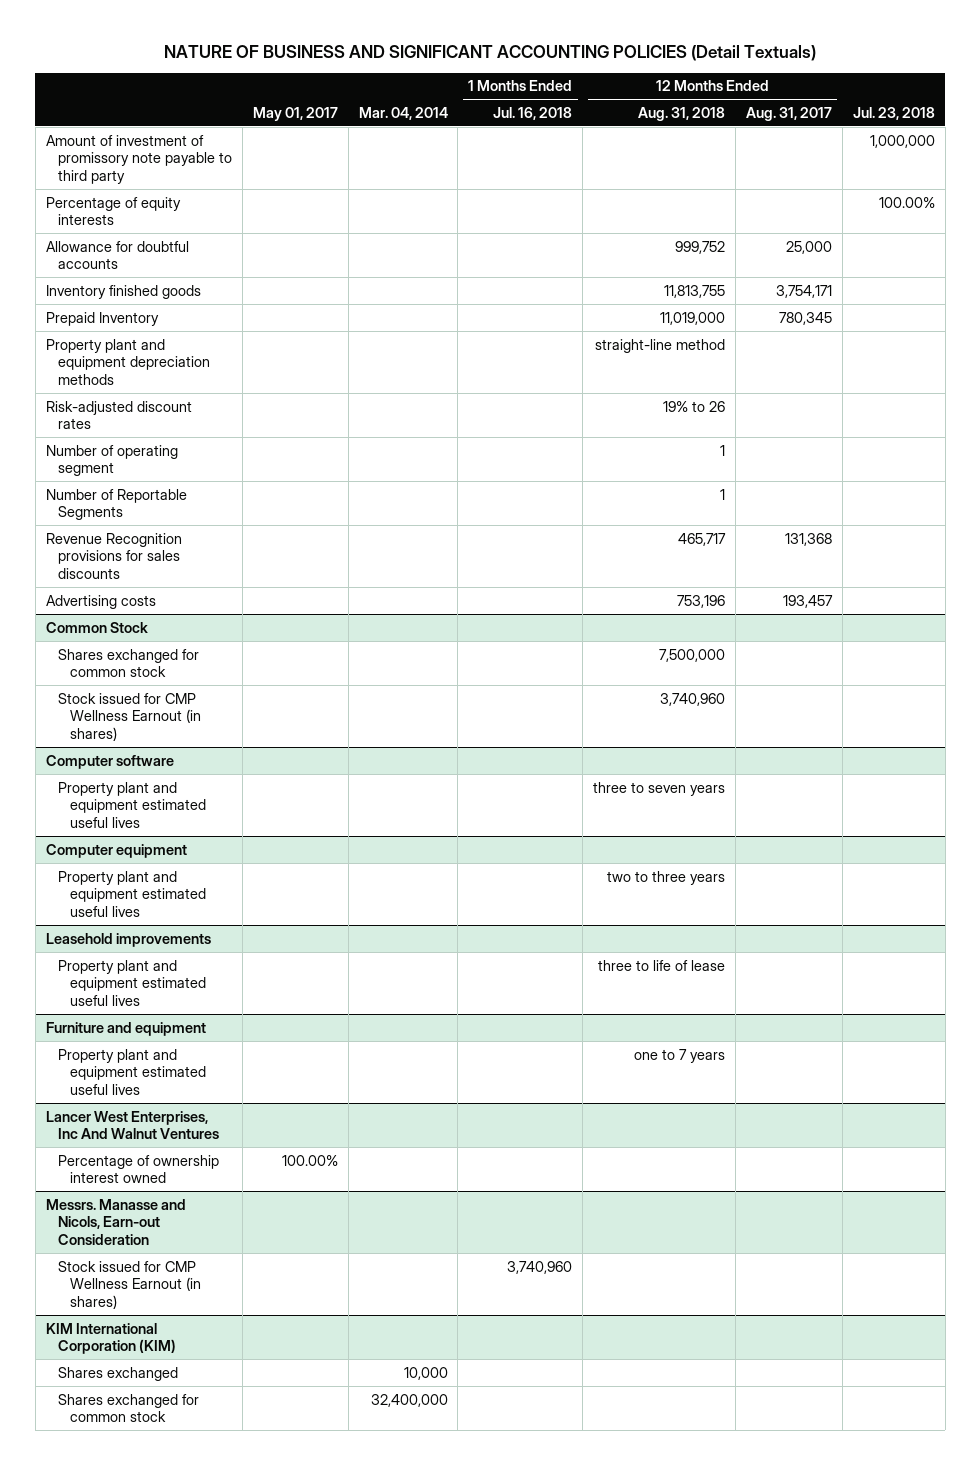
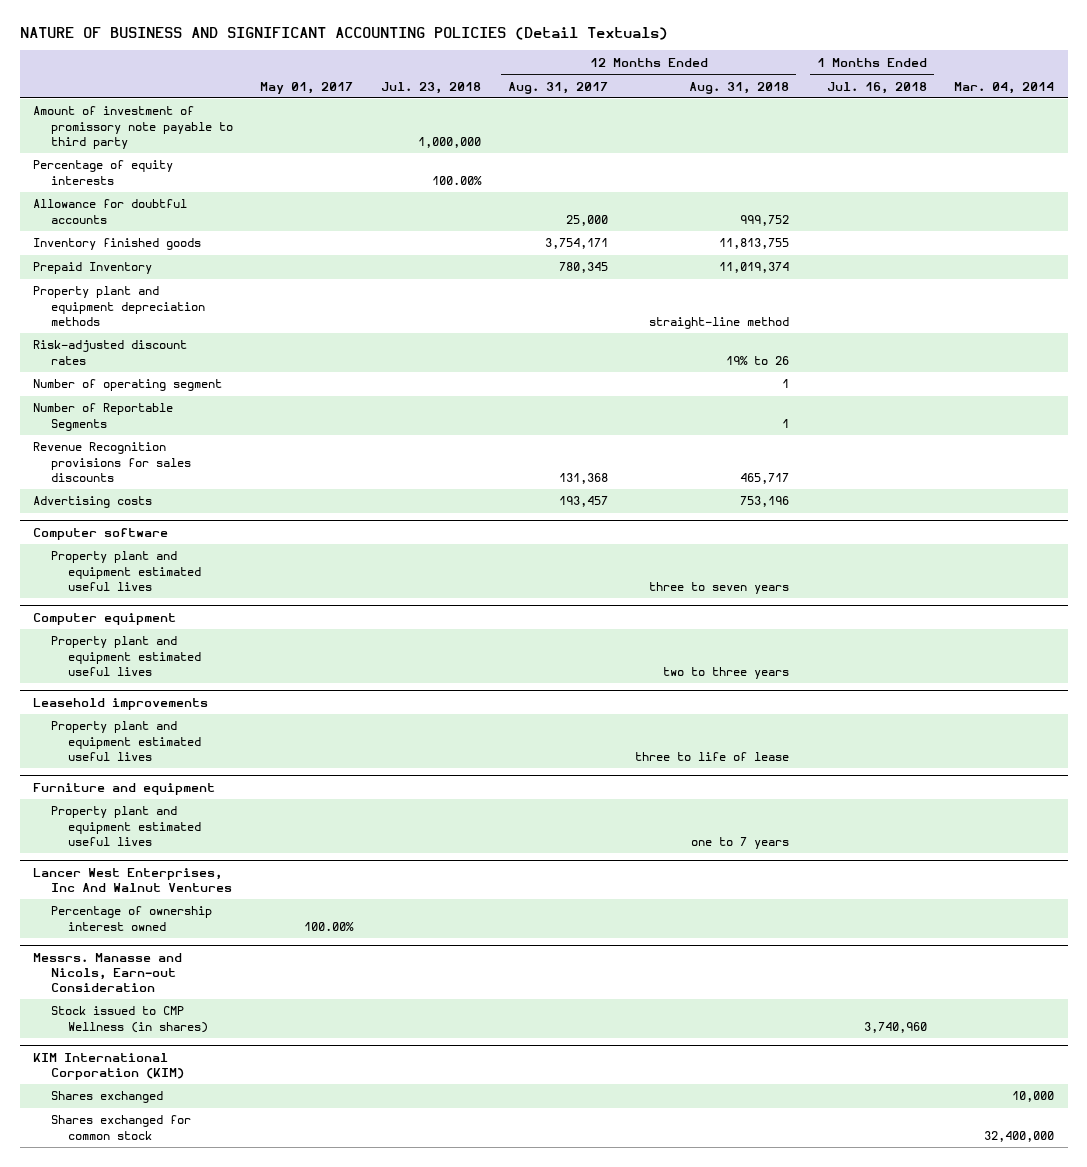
[660,311,726,325] 11,019,000 -> [719,262,790,274] 11,019,374
[45,621,148,633] Common Stock -> none
[57,648,199,678] Shares exchanged for common stock -> none
[57,692,202,742] Stock issued for CMP Wellness Earnout (in shares) -> none
[57,1260,202,1310] Stock issued for CMP Wellness Earnout (in shares) -> [50,1006,209,1033] Stock issued to CMP Wellness (in shares)

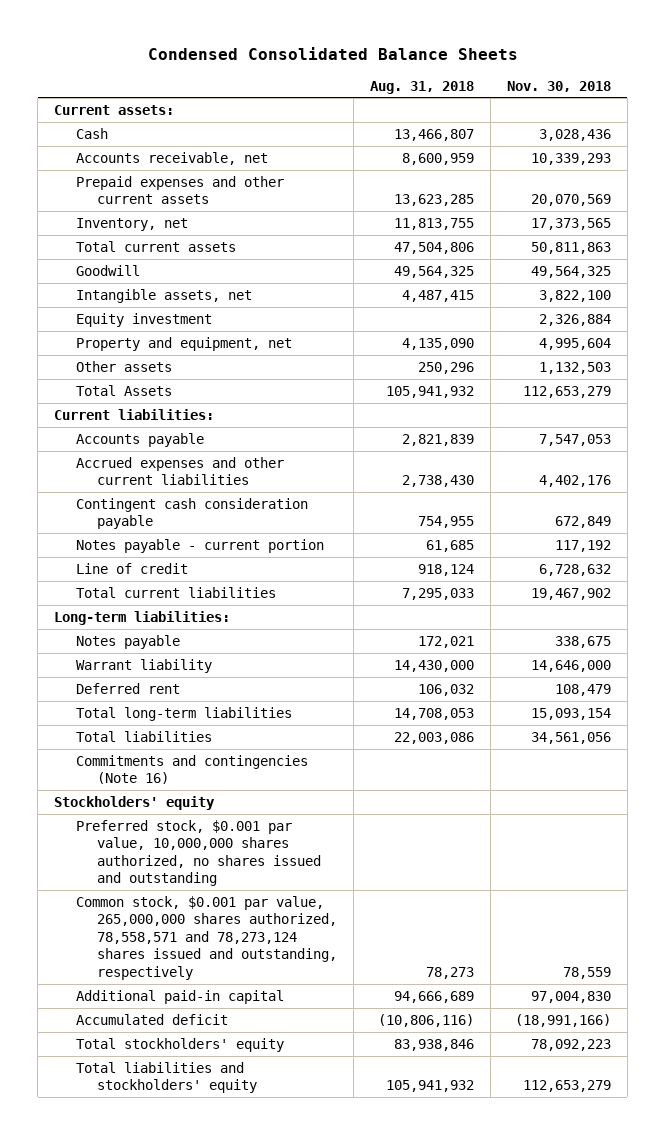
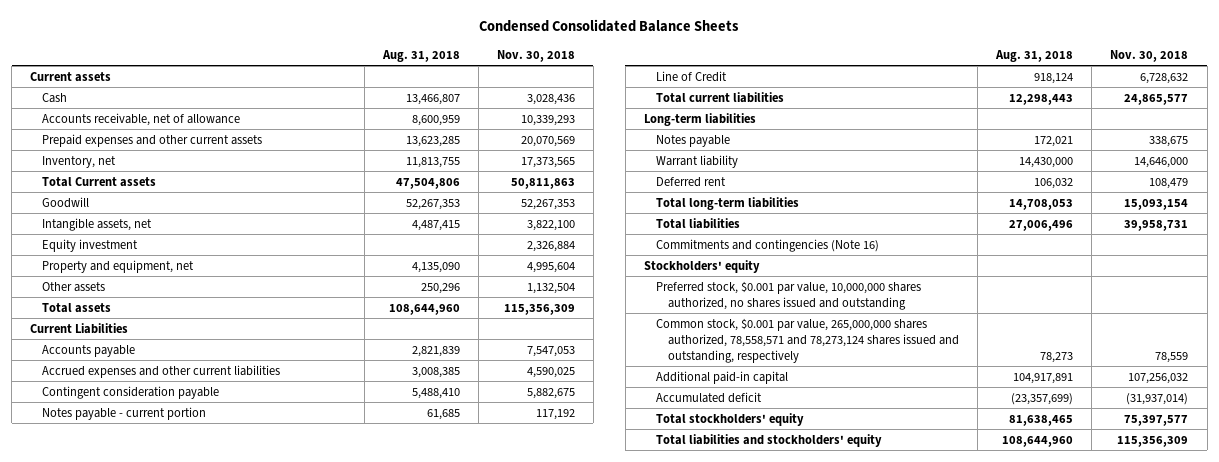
[54,104,175,115] Current assets: -> [30,71,112,82] Current assets
[75,151,268,165] Accounts receivable, net -> [42,112,241,126] Accounts receivable, net of allowance
[75,240,236,252] Total current assets -> [42,176,157,187] Total Current assets
[393,265,474,278] 49,564,325 -> [405,198,460,210] 52,267,353
[530,265,611,278] 49,564,325 -> [520,198,575,210] 52,267,353
[538,361,611,374] 1,132,503 -> [526,282,575,294] 1,132,504
[75,384,172,396] Total Assets -> [42,302,112,313] Total assets
[385,385,474,398] 105,941,932 -> [388,303,460,315] 108,644,960
[522,385,611,398] 112,653,279 -> [503,303,575,315] 115,356,309
[54,408,215,420] Current liabilities: -> [30,322,129,334] Current Liabilities
[401,475,474,488] 2,738,430 -> [411,366,460,378] 3,008,385
[538,475,611,488] 4,402,176 -> [526,366,575,378] 4,590,025
[75,497,308,530] Contingent cash consideration payable -> [42,385,220,399] Contingent consideration payable
[417,516,474,529] 754,955 -> [411,387,460,399] 5,488,410
[554,516,611,529] 672,849 -> [526,387,575,399] 5,882,675
[75,562,188,574] Line of credit -> [655,70,727,82] Line of Credit
[401,587,474,600] 7,295,033 -> [1009,93,1074,105] 12,298,443
[530,587,611,600] 19,467,902 -> [1124,93,1189,105] 24,865,577
[54,610,231,625] Long-term liabilities: -> [643,112,756,126] Long-term liabilities
[393,731,474,744] 22,003,086 -> [1009,219,1074,231] 27,006,496
[530,731,611,744] 34,561,056 -> [1124,219,1189,231] 39,958,731
[393,990,474,1003] 94,666,689 -> [1013,372,1074,384] 104,917,891
[530,990,611,1003] 97,004,830 -> [1128,372,1189,384] 107,256,032
[377,1013,474,1027] (10,806,116) -> [1011,392,1074,405] (23,357,699)
[514,1013,611,1027] (18,991,166) -> [1126,392,1189,405] (31,937,014)
[393,1038,474,1051] 83,938,846 -> [1009,414,1074,426] 81,638,465
[530,1038,611,1051] 78,092,223 -> [1124,414,1189,426] 75,397,577
[385,1080,474,1093] 105,941,932 -> [1002,435,1074,447] 108,644,960
[522,1080,611,1093] 112,653,279 -> [1117,435,1189,447] 115,356,309

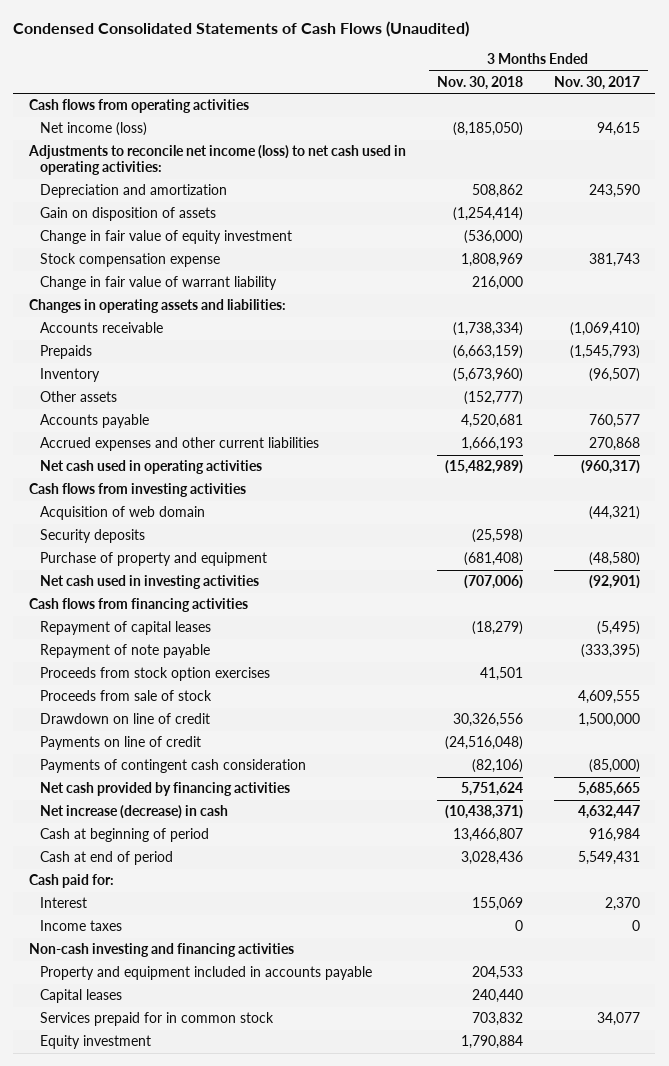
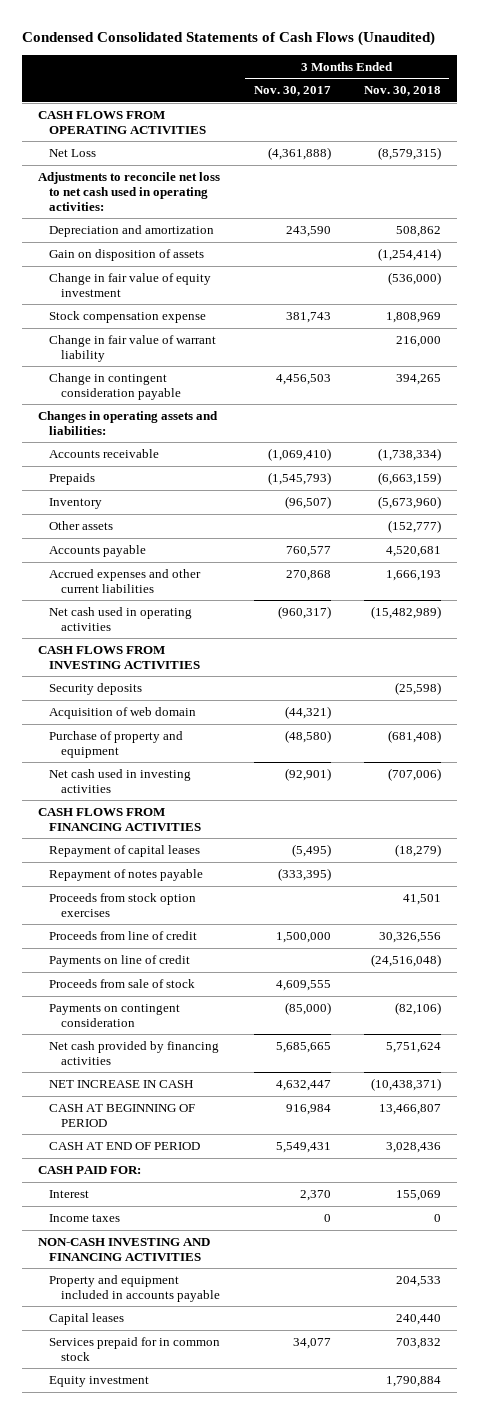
[28,99,249,114] Cash flows from operating activities -> [38,110,207,134] CASH FLOWS FROM OPERATING ACTIVITIES
[39,122,147,137] Net income (loss) -> [49,148,97,157] Net Loss
[452,122,523,137] (8,185,050) -> [377,146,441,160] (8,579,315)
[596,122,640,137] 94,615 -> [267,146,331,160] (4,361,888)
[27,145,406,176] Adjustments to reconcile net income (loss) to net cash used in operating activities: -> [38,171,221,211] Adjustments to reconcile net loss to net cash used in operating activities:
none -> [49,372,181,400] Change in contingent consideration payable
[28,483,246,498] Cash flows from investing activities -> [38,645,201,669] CASH FLOWS FROM INVESTING ACTIVITIES
[39,506,205,521] Acquisition of web domain -> [49,706,197,719] Acquisition of web domain
[28,598,248,613] Cash flows from financing activities -> [38,807,202,831] CASH FLOWS FROM FINANCING ACTIVITIES
[39,644,210,659] Repayment of note payable -> [49,868,204,881] Repayment of notes payable
[39,713,210,725] Drawdown on line of credit -> [49,930,198,940] Proceeds from line of credit
[39,690,212,702] Proceeds from sale of stock -> [49,978,196,988] Proceeds from sale of stock
[39,759,306,774] Payments of contingent cash consideration -> [49,1003,181,1027] Payments on contingent consideration
[39,805,228,820] Net increase (decrease) in cash -> [49,1079,194,1088] NET INCREASE IN CASH
[39,828,209,843] Cash at beginning of period -> [49,1103,196,1127] CASH AT BEGINNING OF PERIOD
[39,851,173,866] Cash at end of period -> [49,1141,201,1150] CASH AT END OF PERIOD
[28,874,114,889] Cash paid for: -> [38,1165,142,1174] CASH PAID FOR:
[28,943,294,958] Non-cash investing and financing activities -> [38,1237,211,1261] NON-CASH INVESTING AND FINANCING ACTIVITIES

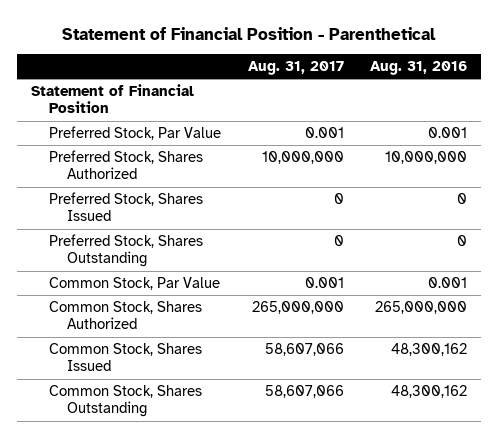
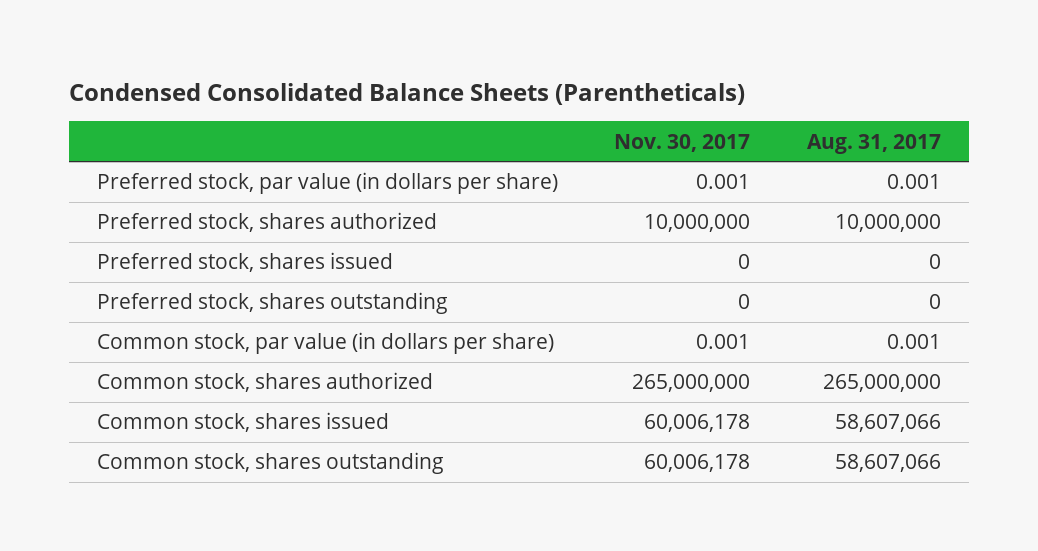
[62,26,437,40] Statement of Financial Position - Parenthetical -> [68,82,745,105] Condensed Consolidated Balance Sheets (Parentheticals)
[370,60,468,75] Aug. 31, 2016 -> none
none -> [614,133,751,152] Nov. 30, 2017
[30,83,194,114] Statement of Financial Position -> none
[48,125,221,140] Preferred Stock, Par Value -> [96,172,558,195] Preferred stock, par value (in dollars per share)
[48,149,203,180] Preferred Stock, Shares Authorized -> [96,212,437,233] Preferred stock, shares authorized
[48,191,203,222] Preferred Stock, Shares Issued -> [96,252,393,273] Preferred stock, shares issued
[48,233,203,268] Preferred Stock, Shares Outstanding -> [96,292,448,315] Preferred stock, shares outstanding
[48,276,220,290] Common Stock, Par Value -> [96,332,554,355] Common stock, par value (in dollars per share)
[48,300,202,330] Common Stock, Shares Authorized -> [96,372,433,393] Common stock, shares authorized
[48,342,202,372] Common Stock, Shares Issued -> [96,412,389,433] Common stock, shares issued
[48,384,202,418] Common Stock, Shares Outstanding -> [96,452,444,475] Common stock, shares outstanding

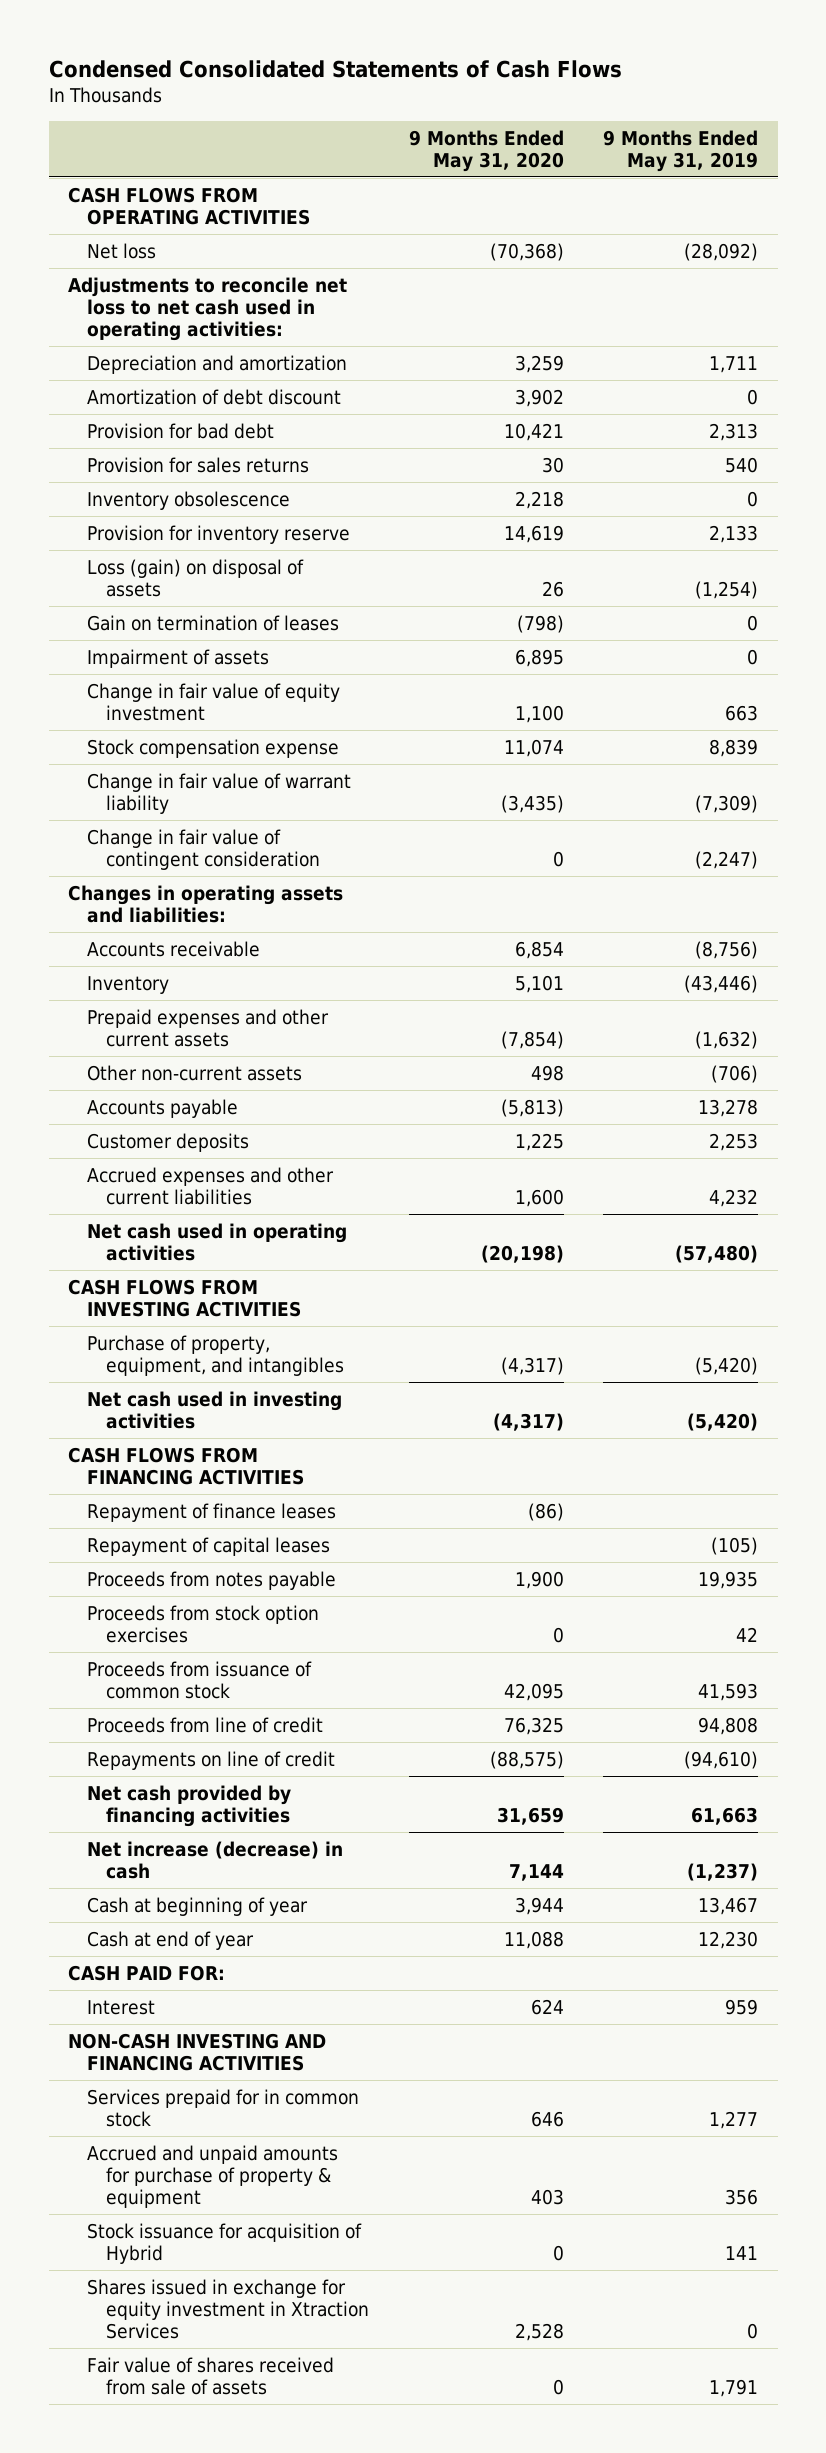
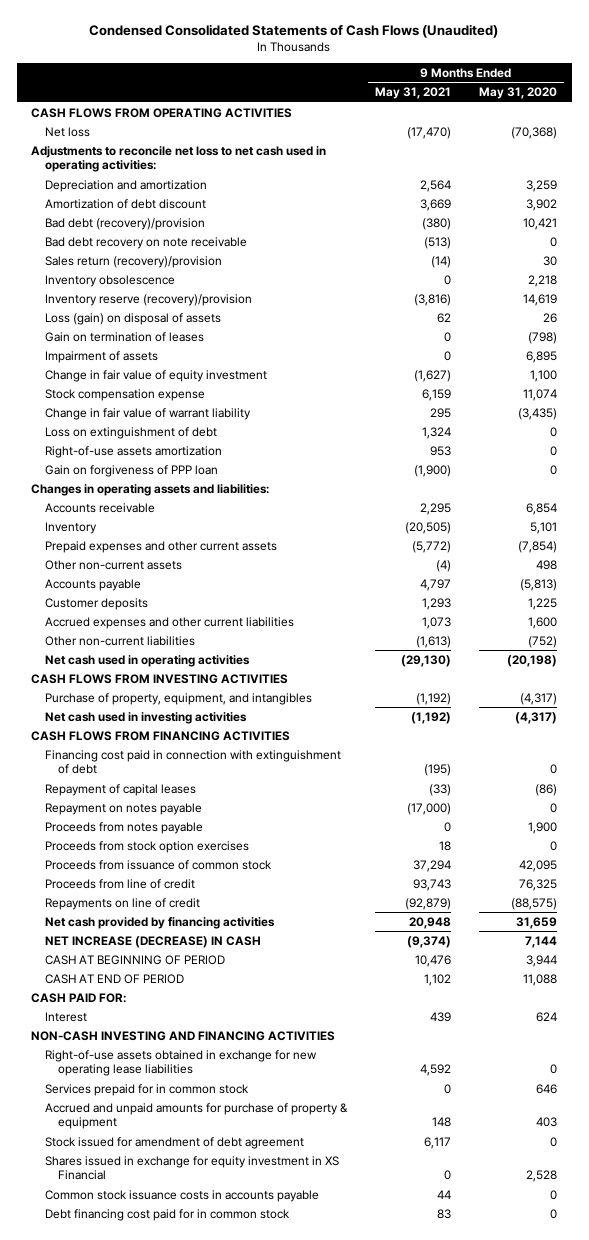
[48,60,622,79] Condensed Consolidated Statements of Cash Flows -> [89,24,499,39] Condensed Consolidated Statements of Cash Flows (Unaudited)
[603,129,759,172] 9 Months Ended May 31, 2019 -> none
none -> [375,87,452,100] May 31, 2021
[87,422,275,439] Provision for bad debt -> [44,217,205,230] Bad debt (recovery)/provision
none -> [44,236,247,249] Bad debt recovery on note receivable
[87,456,310,473] Provision for sales returns -> [44,255,222,268] Sales return (recovery)/provision
[87,524,351,544] Provision for inventory reserve -> [44,293,252,306] Inventory reserve (recovery)/provision
[87,828,320,870] Change in fair value of contingent consideration -> none
none -> [44,426,217,439] Loss on extinguishment of debt
none -> [44,445,222,458] Right-of-use assets amortization
none -> [44,464,218,477] Gain on forgiveness of PPP loan
none -> [44,635,195,646] Other non-current liabilities
[87,1536,331,1556] Repayment of capital leases -> none
none -> [44,749,341,775] Financing cost paid in connection with extinguishment of debt
[87,1502,337,1522] Repayment of finance leases -> [44,783,196,796] Repayment of capital leases
none -> [44,802,202,815] Repayment on notes payable
[87,1840,344,1879] Net increase (decrease) in cash -> [44,935,261,948] NET INCREASE (DECREASE) IN CASH
[87,1896,309,1916] Cash at beginning of year -> [44,954,225,965] CASH AT BEGINNING OF PERIOD
[87,1930,255,1950] Cash at end of year -> [44,973,184,984] CASH AT END OF PERIOD
none -> [44,1049,317,1077] Right-of-use assets obtained in exchange for new operating lease liabilities
[87,2222,363,2264] Stock issuance for acquisition of Hybrid -> none
[87,2356,335,2395] Fair value of shares received from sale of assets -> none
none -> [44,1136,304,1149] Stock issued for amendment of debt agreement
[87,2278,369,2339] Shares issued in exchange for equity investment in Xtraction Services -> [44,1155,339,1181] Shares issued in exchange for equity investment in XS Financial
none -> [44,1189,319,1202] Common stock issuance costs in accounts payable
none -> [44,1208,290,1221] Debt financing cost paid for in common stock

